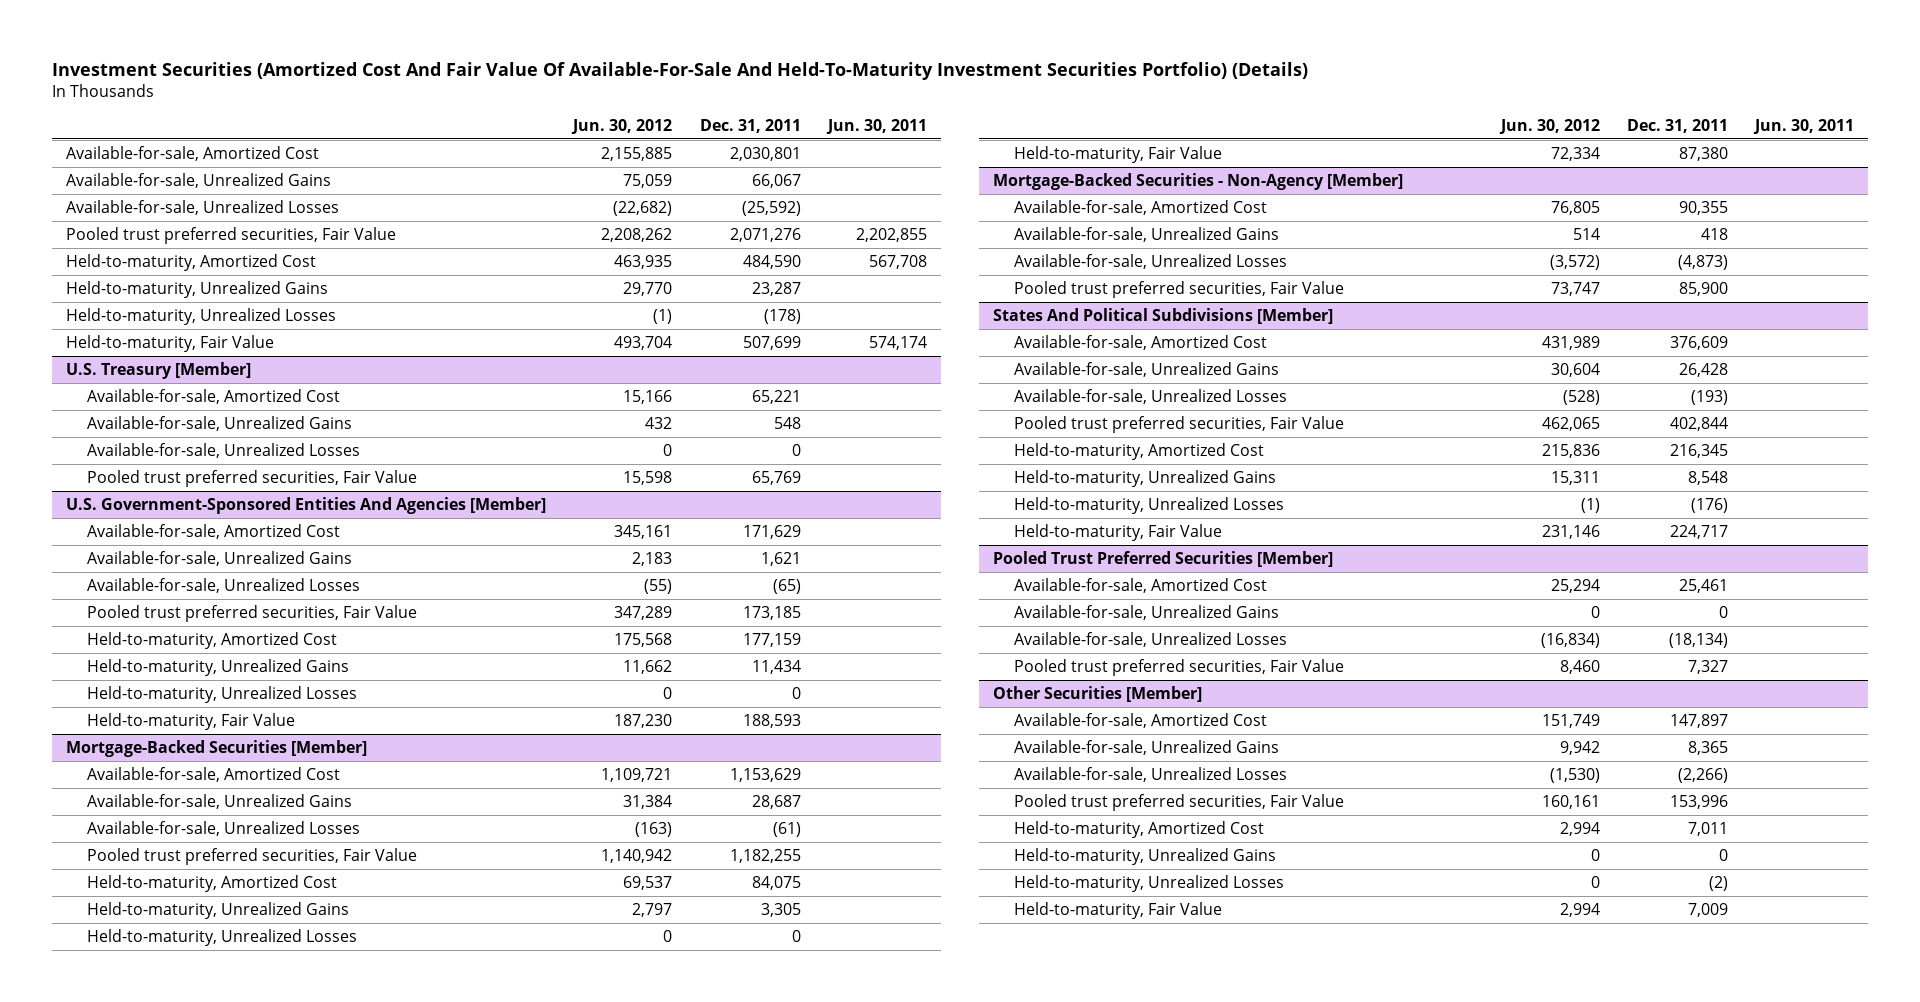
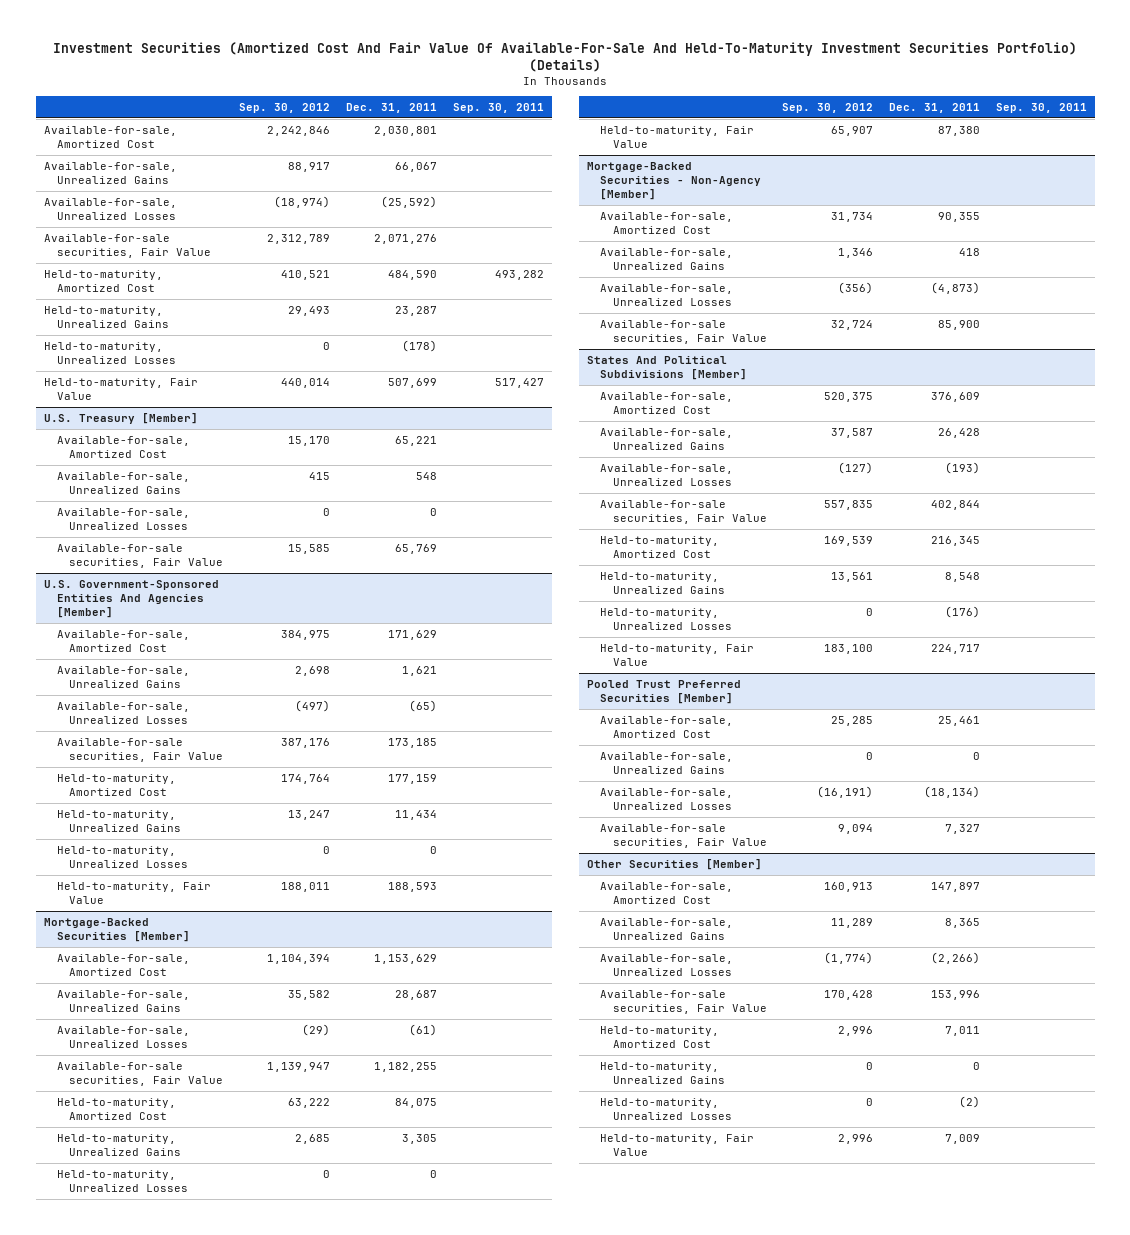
[571,118,673,134] Jun. 30, 2012 -> none
[826,118,928,134] Jun. 30, 2011 -> none
none -> [239,102,331,113] Sep. 30, 2012
none -> [452,102,544,113] Sep. 30, 2011
[66,226,397,244] Pooled trust preferred securities, Fair Value -> [43,234,211,259] Available-for-sale securities, Fair Value
[86,469,417,487] Pooled trust preferred securities, Fair Value -> [56,544,224,569] Available-for-sale securities, Fair Value
[86,604,417,622] Pooled trust preferred securities, Fair Value -> [56,738,224,763] Available-for-sale securities, Fair Value
[86,847,417,865] Pooled trust preferred securities, Fair Value -> [56,1062,224,1087] Available-for-sale securities, Fair Value
[1013,280,1344,298] Pooled trust preferred securities, Fair Value -> [599,320,767,345] Available-for-sale securities, Fair Value
[1013,415,1344,433] Pooled trust preferred securities, Fair Value -> [599,500,767,525] Available-for-sale securities, Fair Value
[1013,658,1344,676] Pooled trust preferred securities, Fair Value -> [599,824,767,849] Available-for-sale securities, Fair Value
[1013,793,1344,811] Pooled trust preferred securities, Fair Value -> [599,990,767,1015] Available-for-sale securities, Fair Value

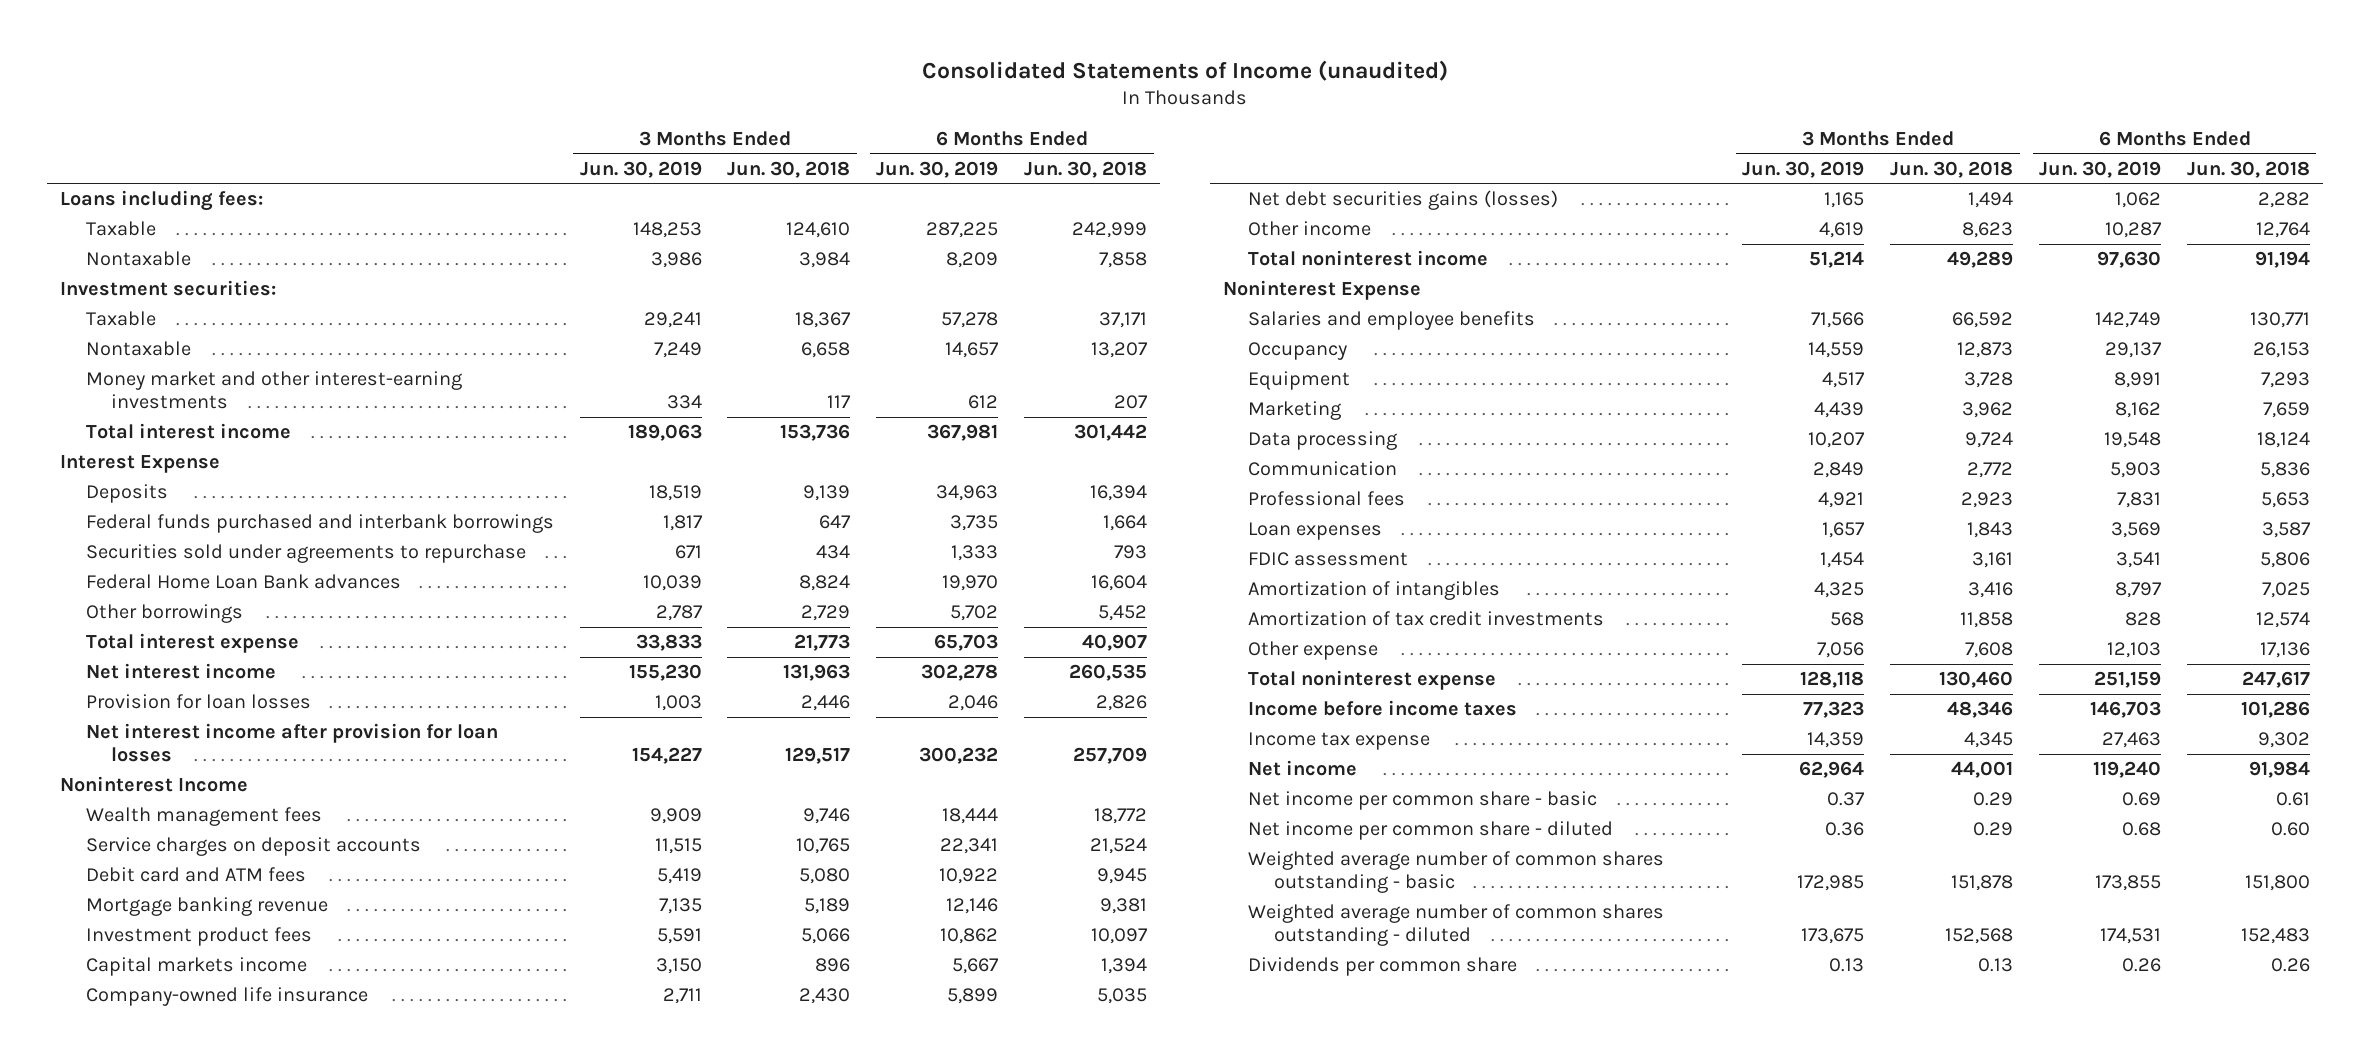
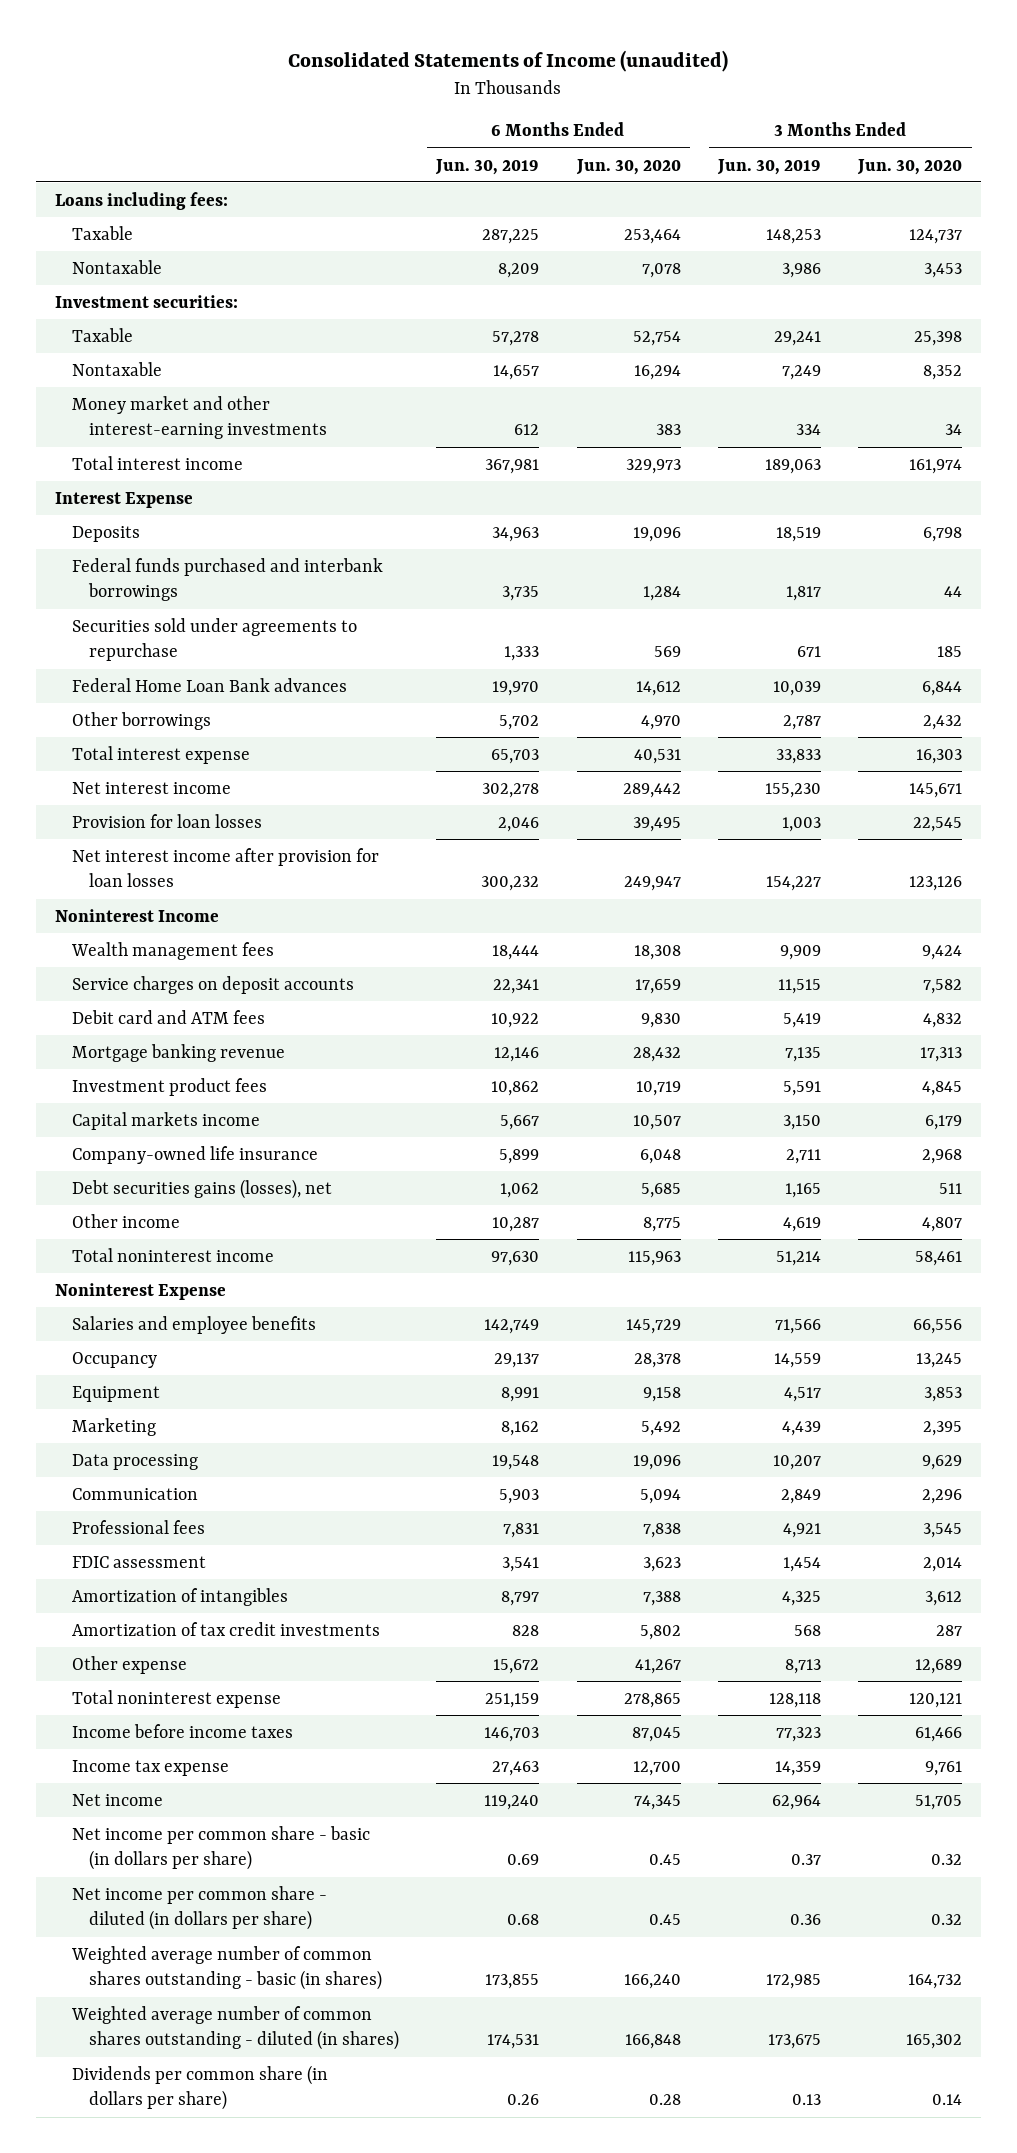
[727,160,851,178] Jun. 30, 2018 -> none
[1024,160,1148,178] Jun. 30, 2018 -> none
none -> [575,158,681,175] Jun. 30, 2020
none -> [857,158,963,175] Jun. 30, 2020
[1248,190,1559,211] Net debt securities gains (losses) -> [71,1178,332,1199] Debt securities gains (losses), net
[1248,522,1383,541] Loan expenses -> none
[1817,642,1865,659] 7,056 -> [784,1658,821,1674] 8,713
[2107,642,2162,659] 12,103 -> [493,1658,540,1674] 15,672
[1248,791,1598,811] Net income per common share - basic -> [71,1825,370,1871] Net income per common share - basic (in dollars per share)
[1248,821,1614,841] Net income per common share - diluted -> [71,1885,327,1931] Net income per common share - diluted (in dollars per share)
[1248,851,1665,894] Weighted average number of common shares outstanding - basic -> [70,1945,382,1991] Weighted average number of common shares outstanding - basic (in shares)
[1248,904,1665,947] Weighted average number of common shares outstanding - diluted -> [70,2005,399,2051] Weighted average number of common shares outstanding - diluted (in shares)
[1248,957,1518,977] Dividends per common share -> [71,2064,328,2111] Dividends per common share (in dollars per share)

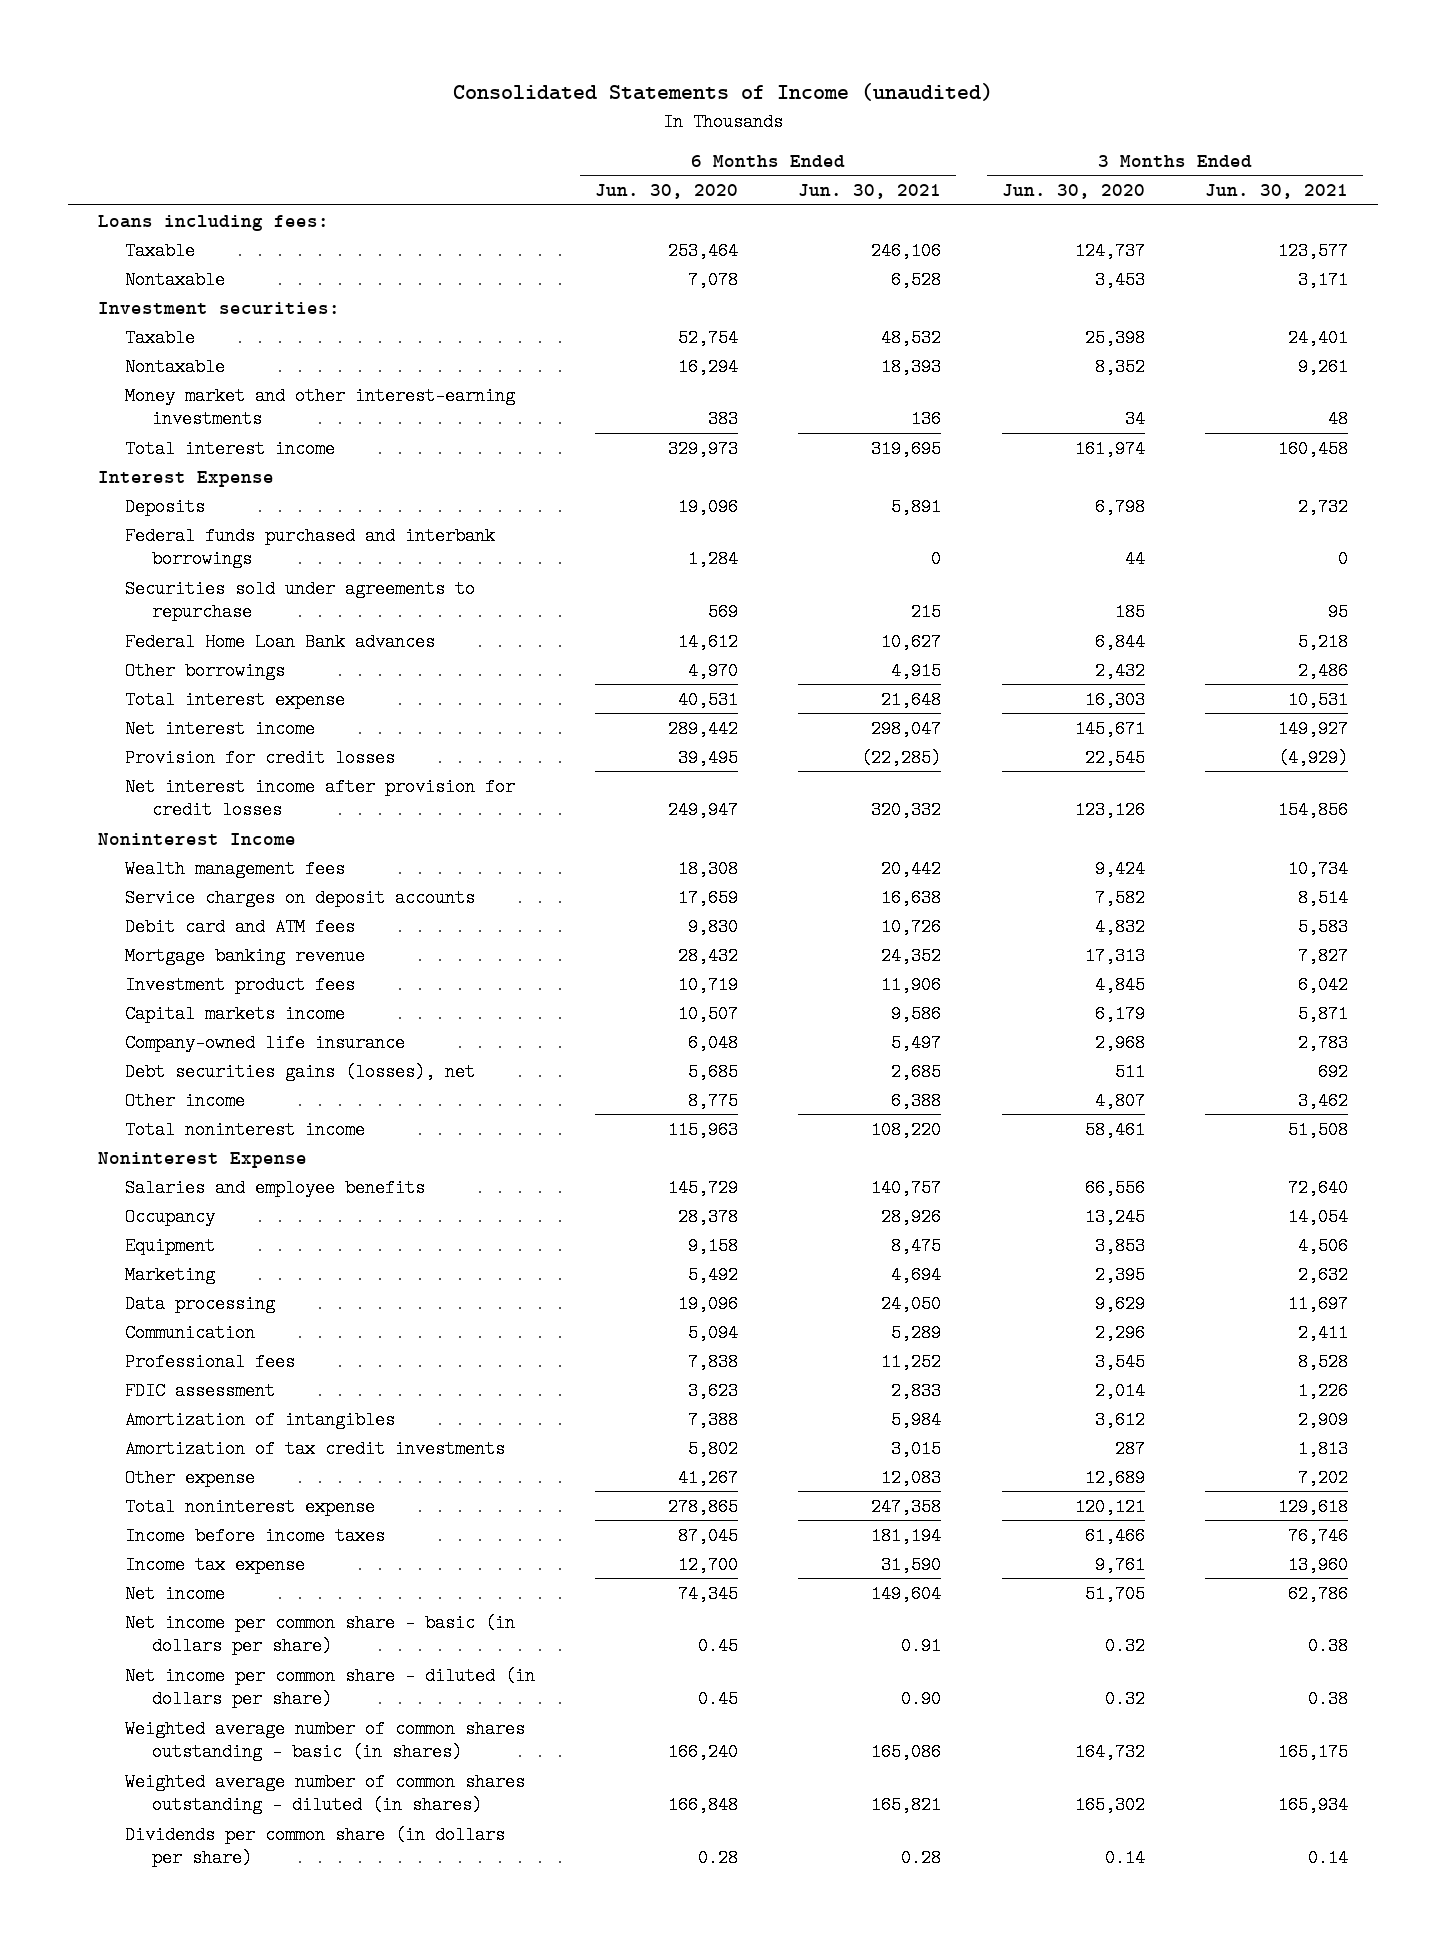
[435,158,540,175] Jun. 30, 2019 -> none
[716,158,821,175] Jun. 30, 2019 -> none
none -> [798,184,942,200] Jun. 30, 2021
none -> [1204,184,1348,200] Jun. 30, 2021
[71,813,262,828] Provision for loan losses -> [125,748,396,767] Provision for credit losses
[71,847,379,888] Net interest income after provision for loan losses -> [125,777,516,820] Net interest income after provision for credit losses

